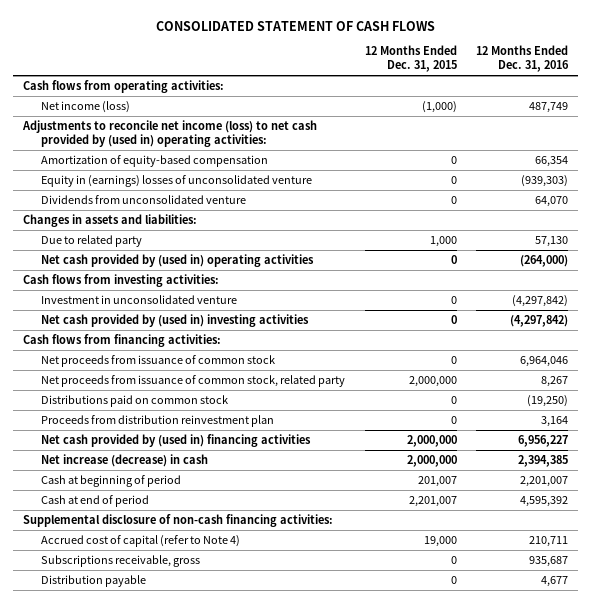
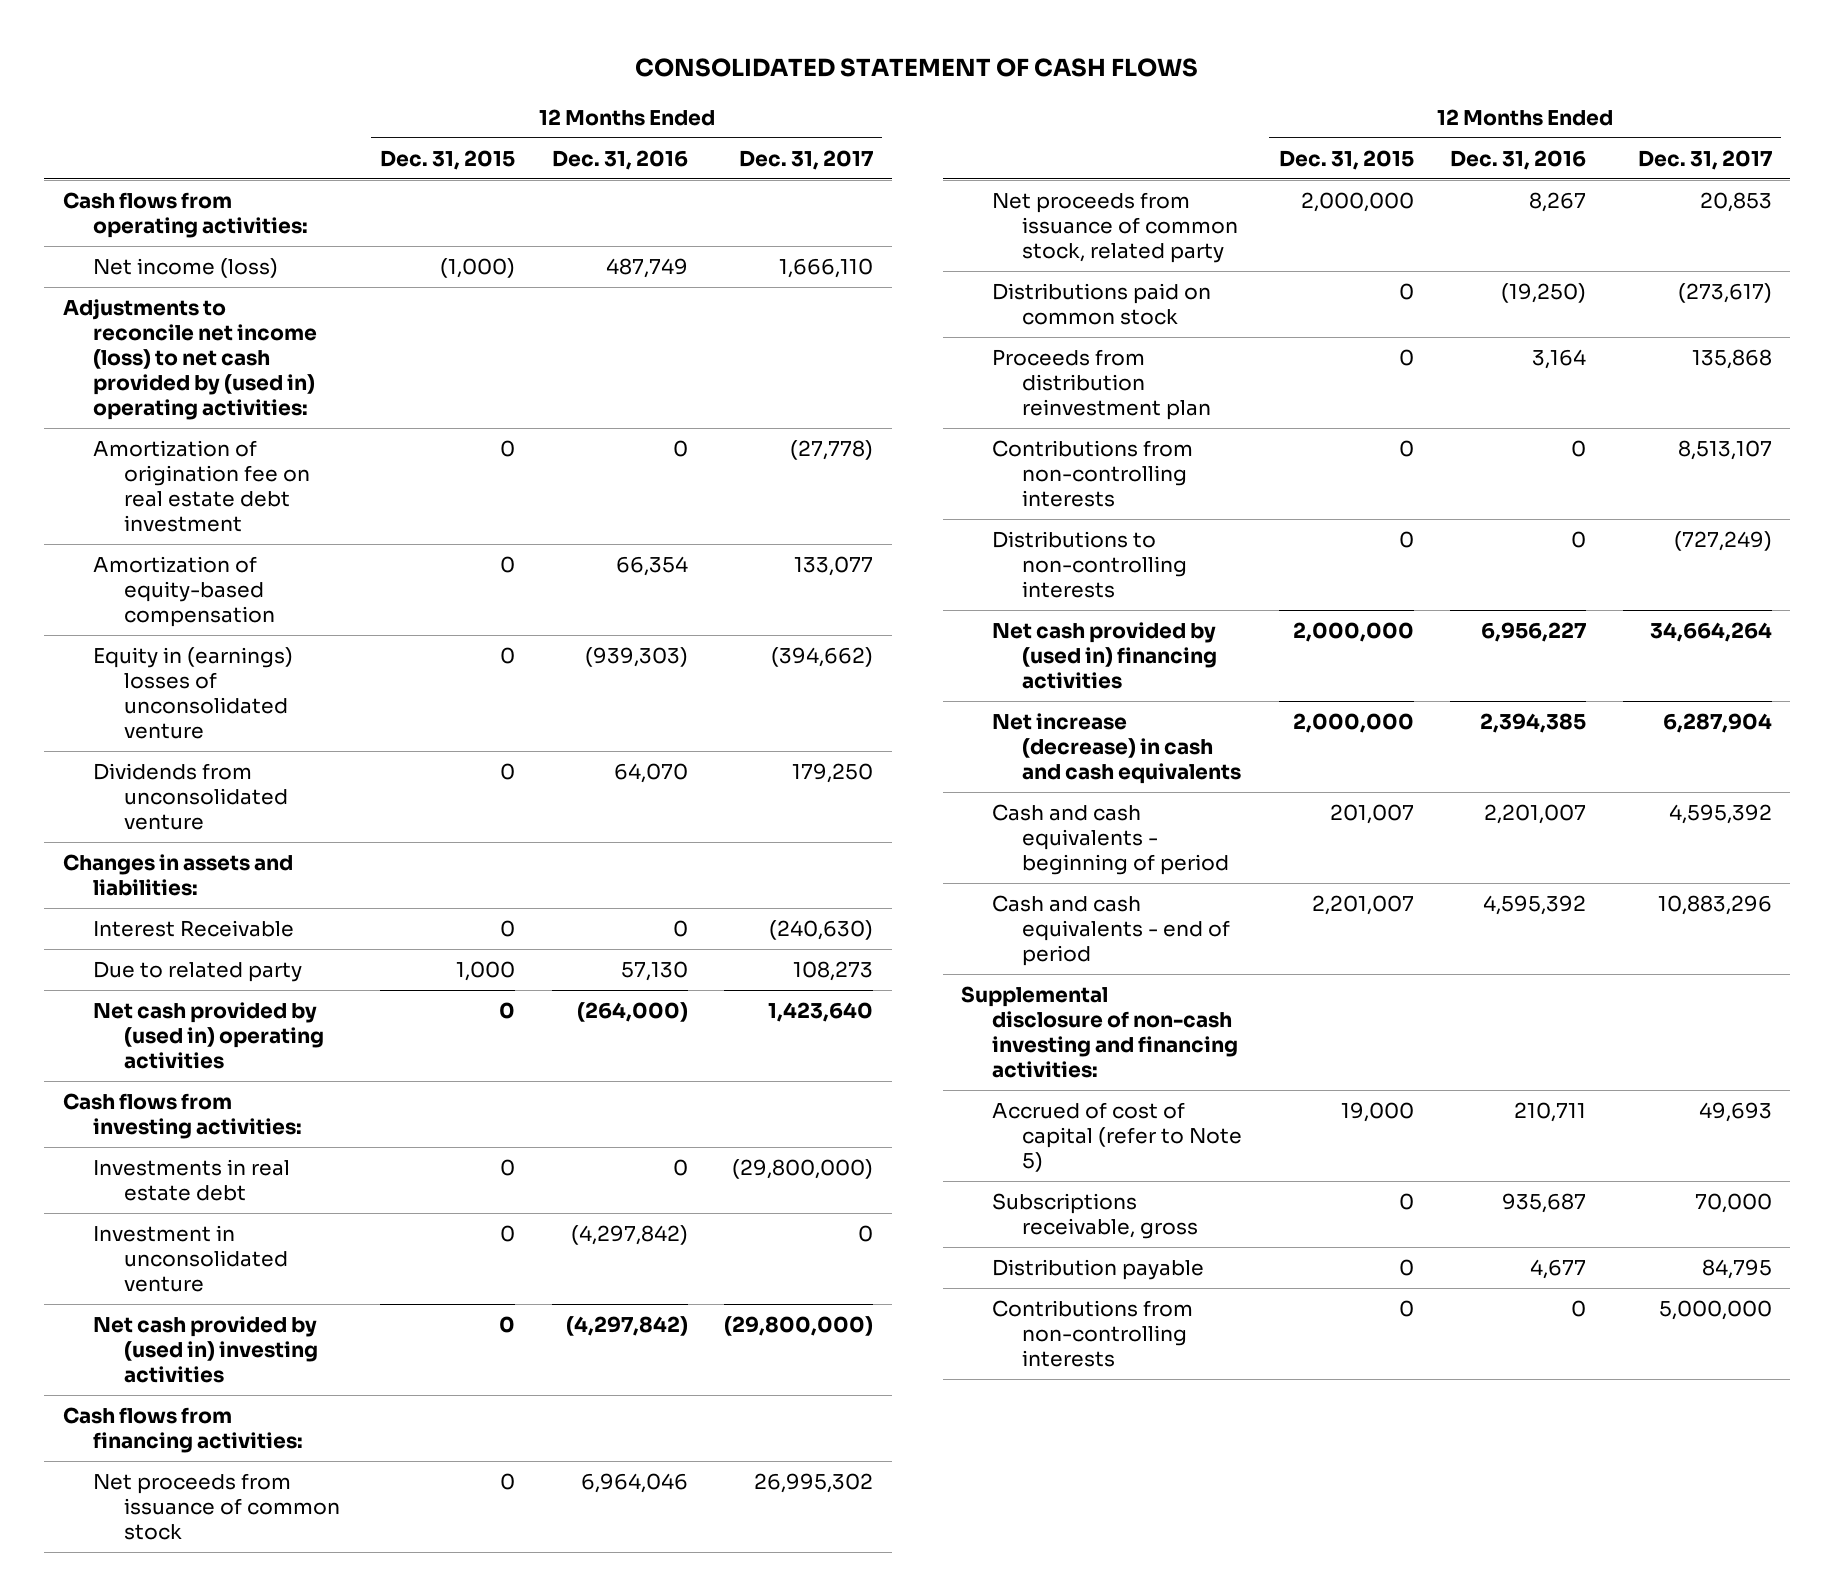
none -> [739,149,874,170] Dec. 31, 2017
none -> [93,439,310,532] Amortization of origination fee on real estate debt investment
none -> [93,919,295,937] Interest Receivable
none -> [93,1158,291,1201] Investments in real estate debt
none -> [991,439,1193,507] Contributions from non-controlling interests
none -> [991,530,1188,598] Distributions to non-controlling interests
[40,453,208,467] Net increase (decrease) in cash -> [991,712,1242,784] Net increase (decrease) in cash and cash equivalents
[40,474,181,487] Cash at beginning of period -> [991,803,1230,875] Cash and cash equivalents - beginning of period
[40,494,149,507] Cash at end of period -> [991,894,1231,966] Cash and cash equivalents - end of period
[23,513,334,527] Supplemental disclosure of non-cash financing activities: -> [961,985,1238,1078] Supplemental disclosure of non-cash investing and financing activities:
[40,534,240,547] Accrued cost of capital (refer to Note 4) -> [991,1101,1243,1172] Accrued of cost of capital (refer to Note 5)
none -> [991,1299,1193,1367] Contributions from non-controlling interests

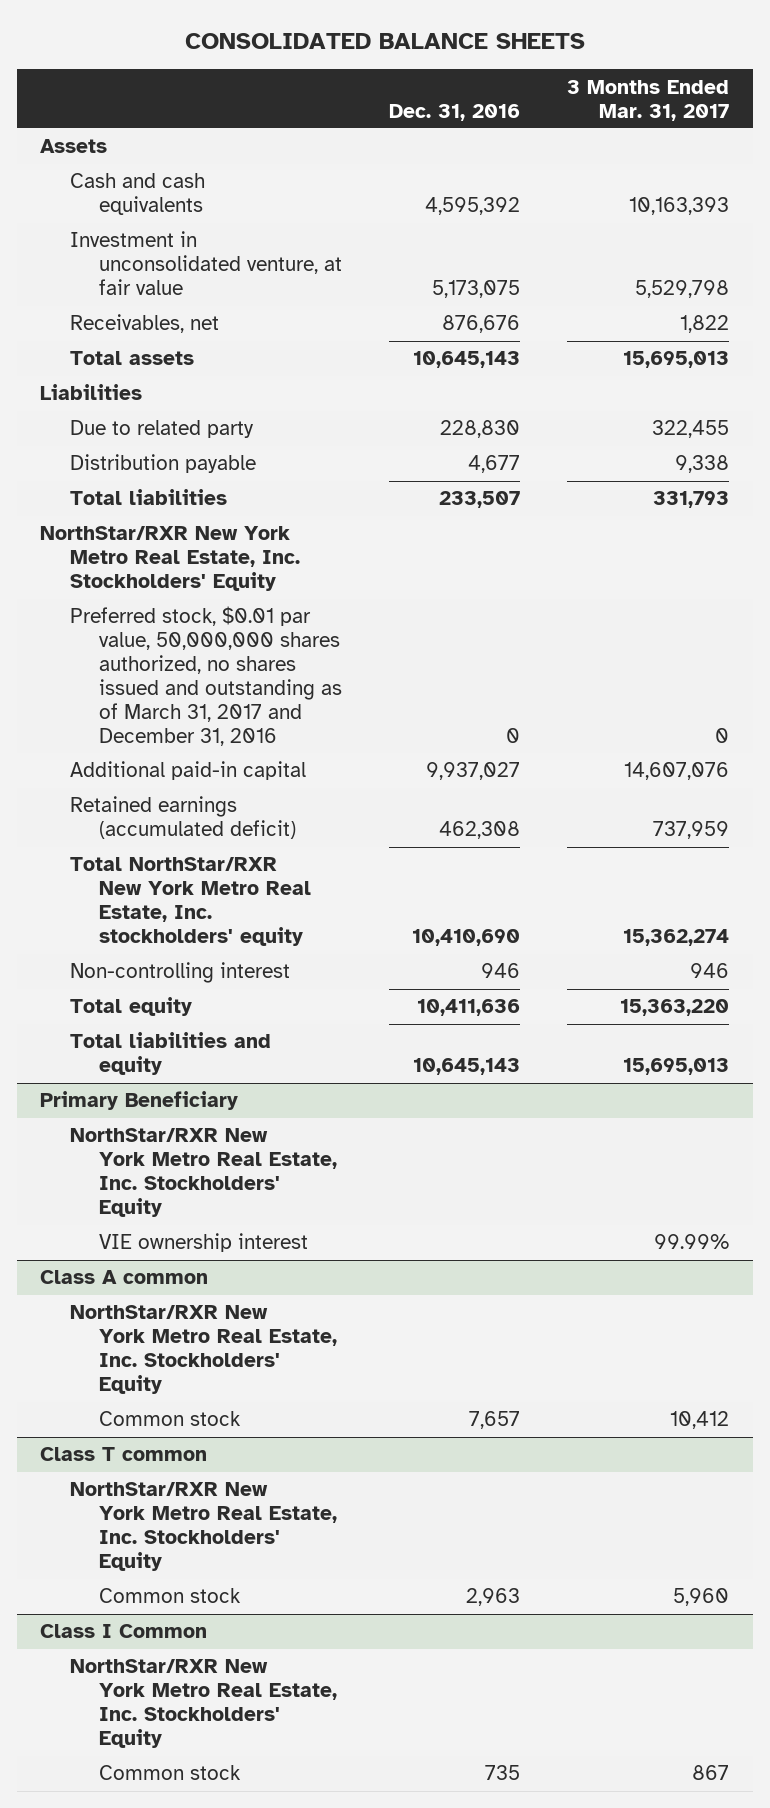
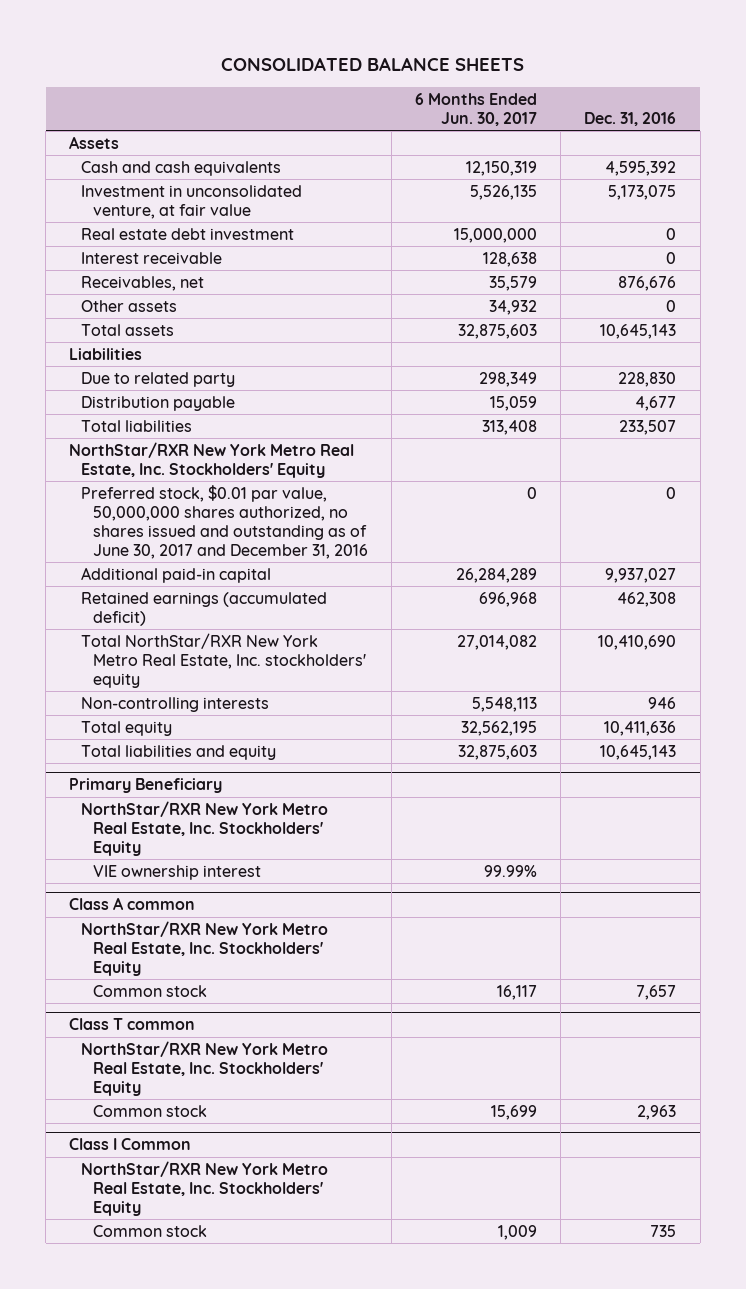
[567,79,730,121] 3 Months Ended Mar. 31, 2017 -> none
none -> [415,92,538,126] 6 Months Ended Jun. 30, 2017
none -> [81,227,295,240] Real estate debt investment
none -> [81,251,223,264] Interest receivable
none -> [81,299,178,312] Other assets
[69,606,343,746] Preferred stock, $0.01 par value, 50,000,000 shares authorized, no shares issued and outstanding as of March 31, 2017 and December 31, 2016 -> [81,484,368,559] Preferred stock, $0.01 par value, 50,000,000 shares authorized, no shares issued and outstanding as of June 30, 2017 and December 31, 2016
[69,962,290,984] Non-controlling interest -> [81,696,270,712] Non-controlling interests

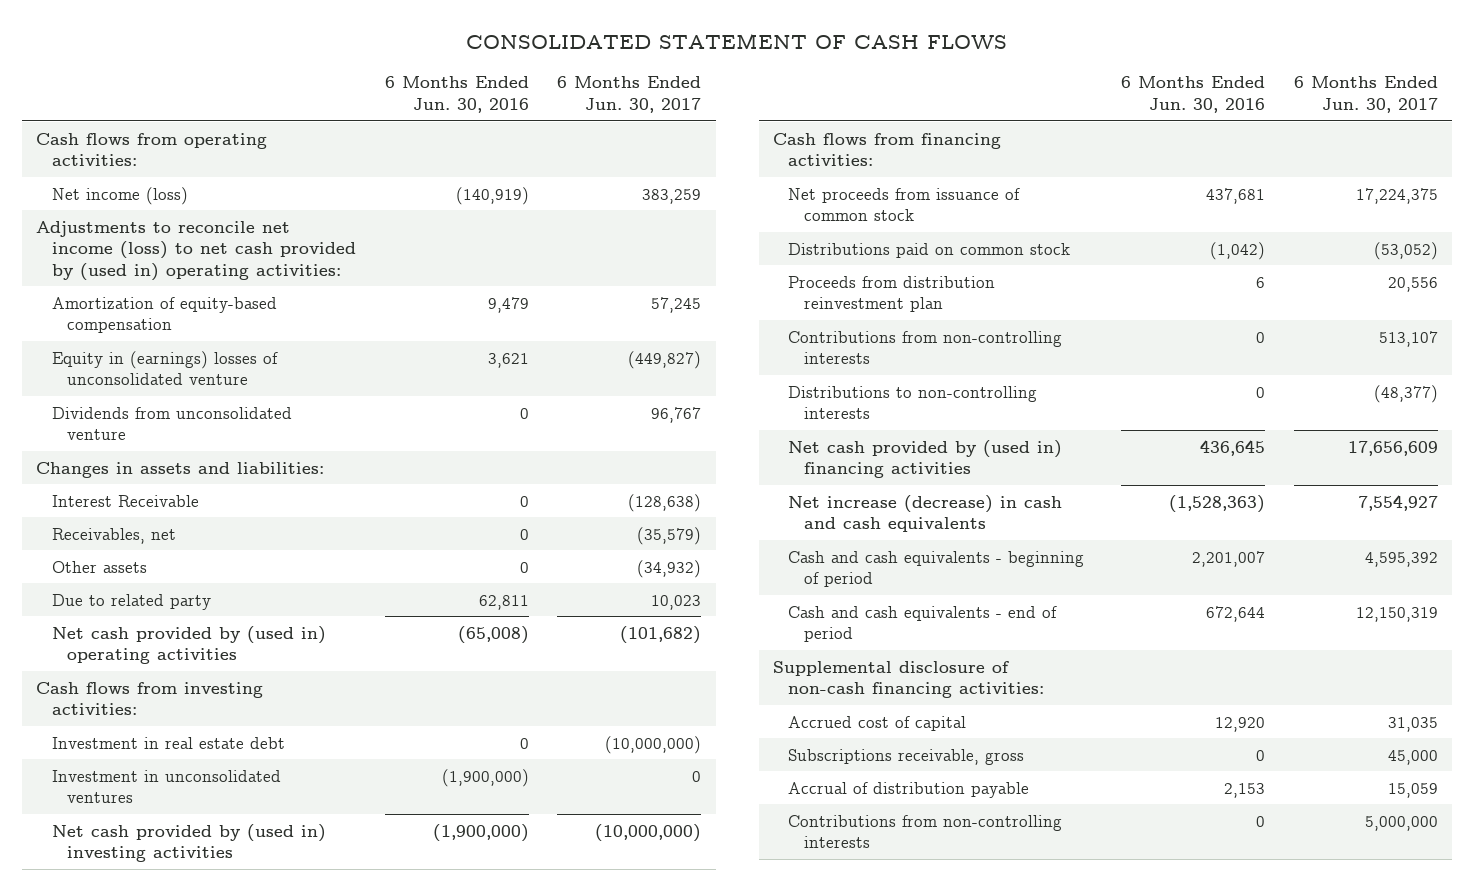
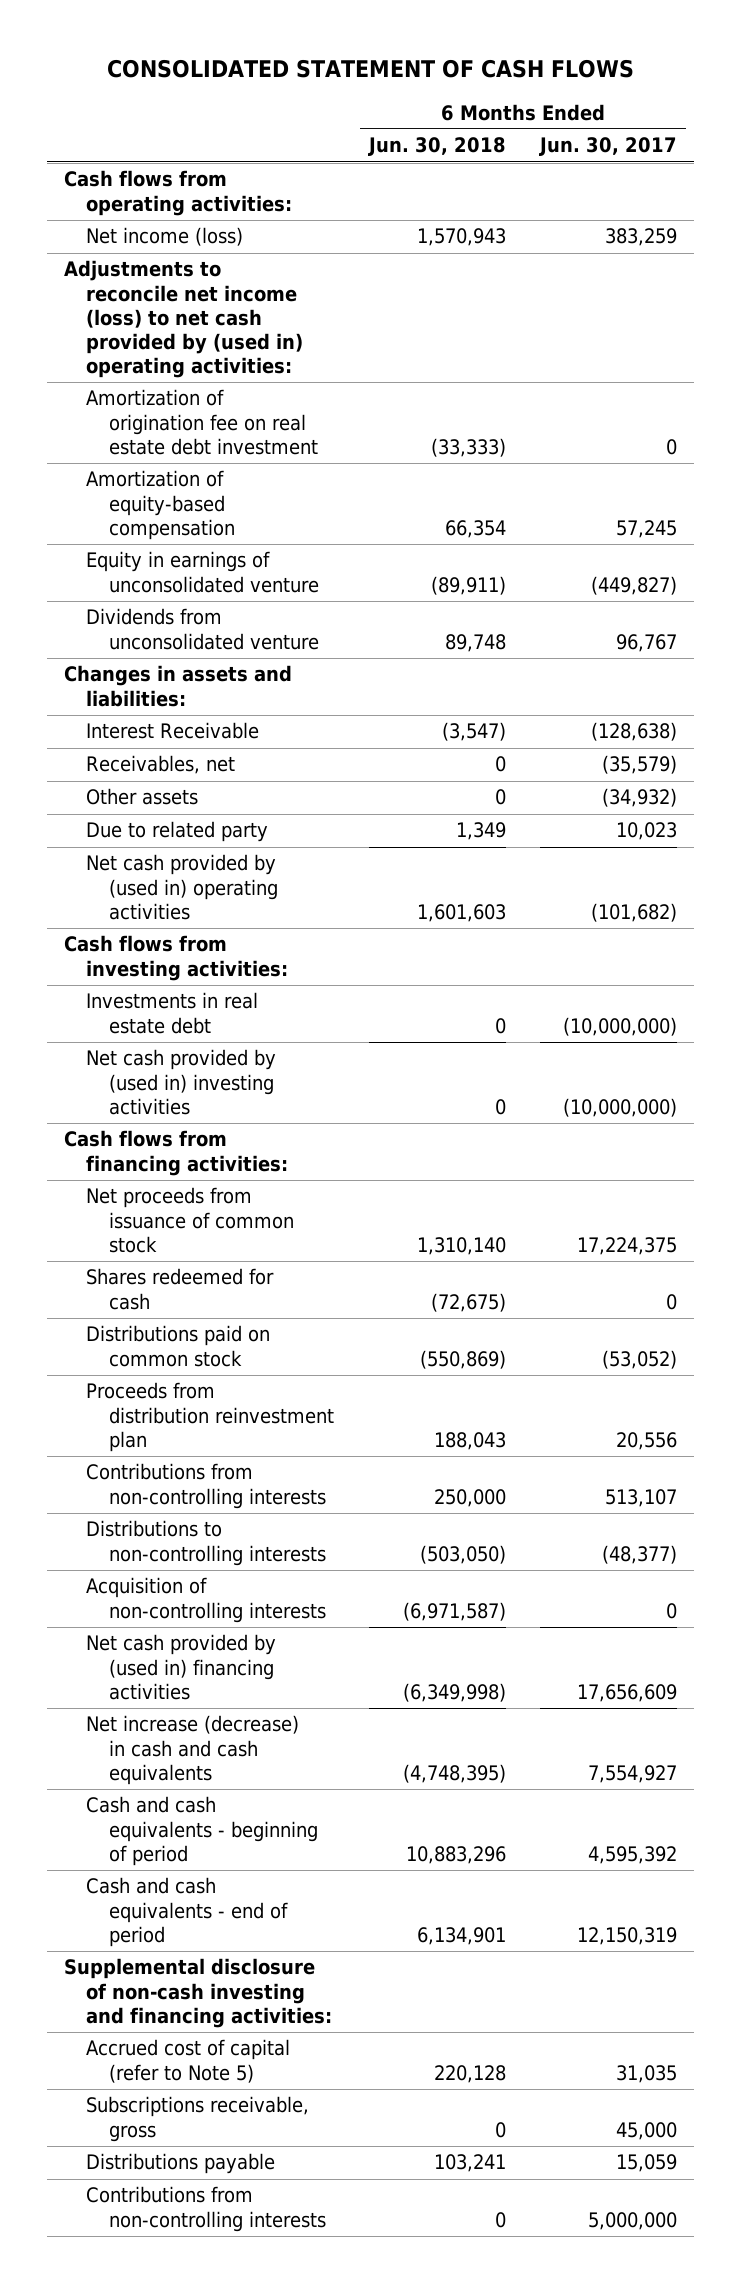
[384,76,529,113] 6 Months Ended Jun. 30, 2016 -> none
none -> [367,137,506,157] Jun. 30, 2018
none -> [86,389,319,455] Amortization of origination fee on real estate debt investment
[51,350,278,386] Equity in (earnings) losses of unconsolidated venture -> [86,551,320,593] Equity in earnings of unconsolidated venture
[51,769,281,804] Investment in unconsolidated ventures -> none
[51,736,285,749] Investment in real estate debt -> [86,992,259,1034] Investments in real estate debt
none -> [86,1268,275,1310] Shares redeemed for cash
none -> [86,1577,327,1623] Acquisition of non-controlling interests
[772,660,1045,699] Supplemental disclosure of non-cash financing activities: -> [63,1958,333,2028] Supplemental disclosure of non-cash investing and financing activities:
[788,715,967,731] Accrued cost of capital -> [86,2039,291,2083] Accrued cost of capital (refer to Note 5)
[788,781,1030,798] Accrual of distribution payable -> [86,2153,276,2175] Distributions payable

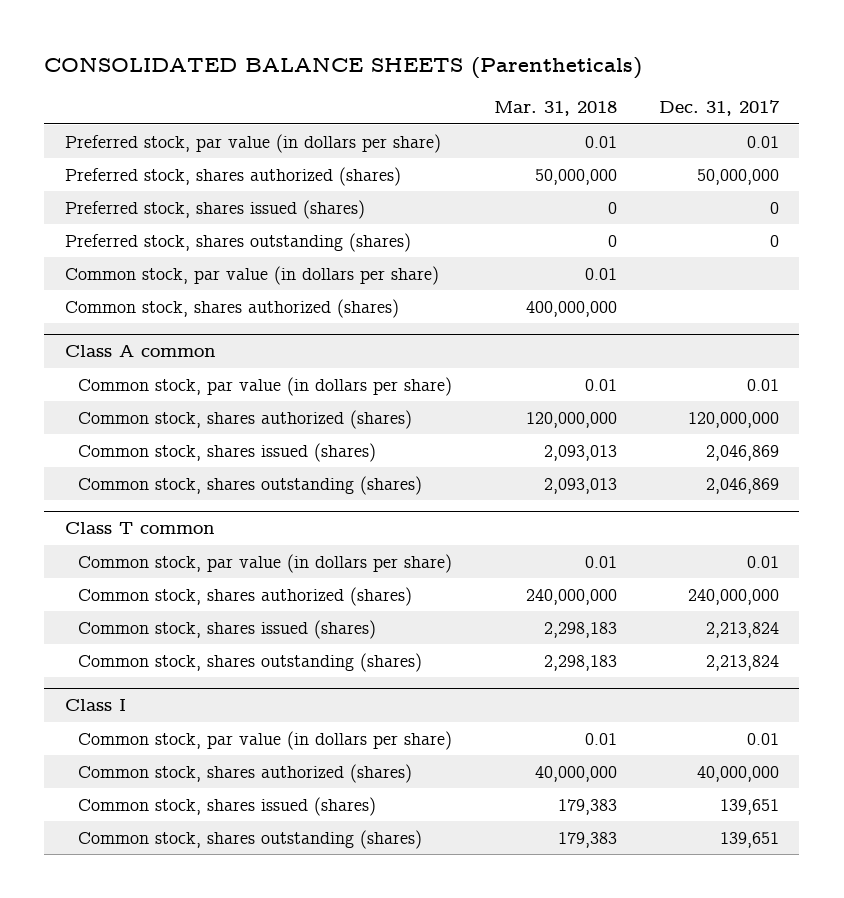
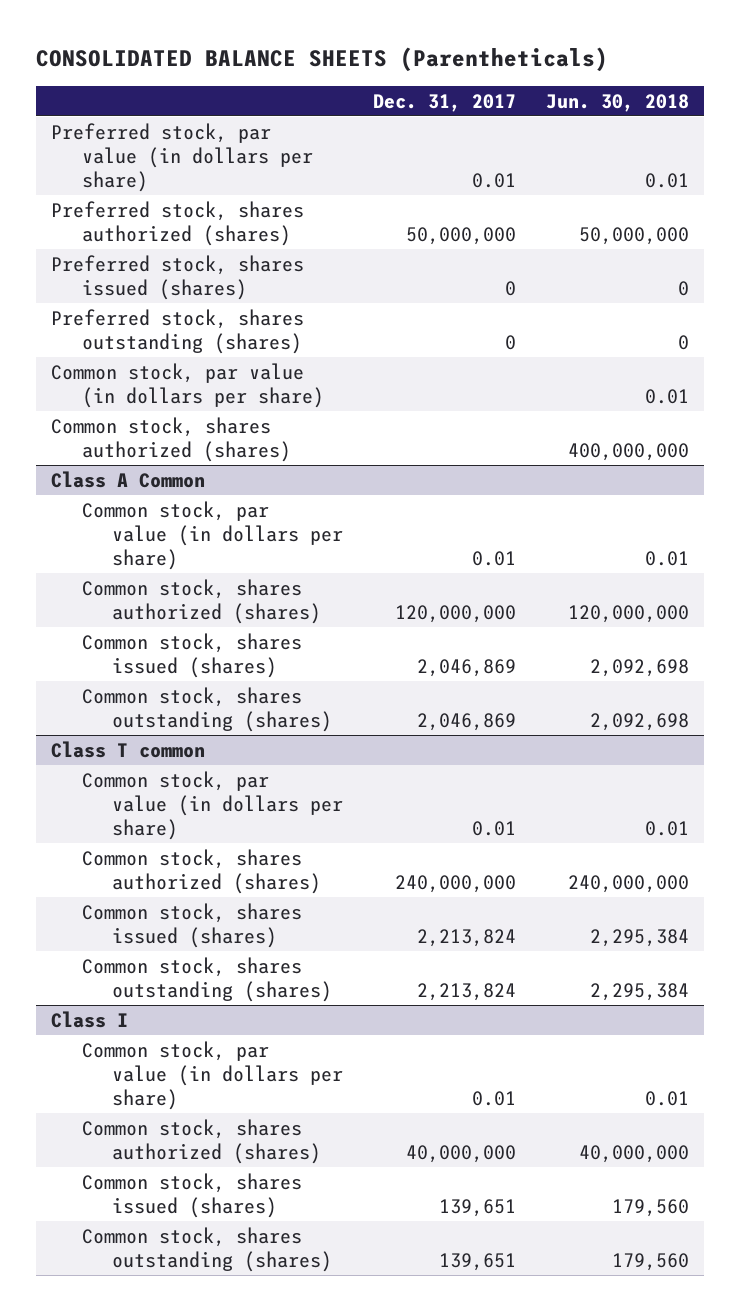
[493,101,617,117] Mar. 31, 2018 -> none
none -> [546,93,690,112] Jun. 30, 2018
[65,345,217,358] Class A common -> [51,470,206,488] Class A Common

